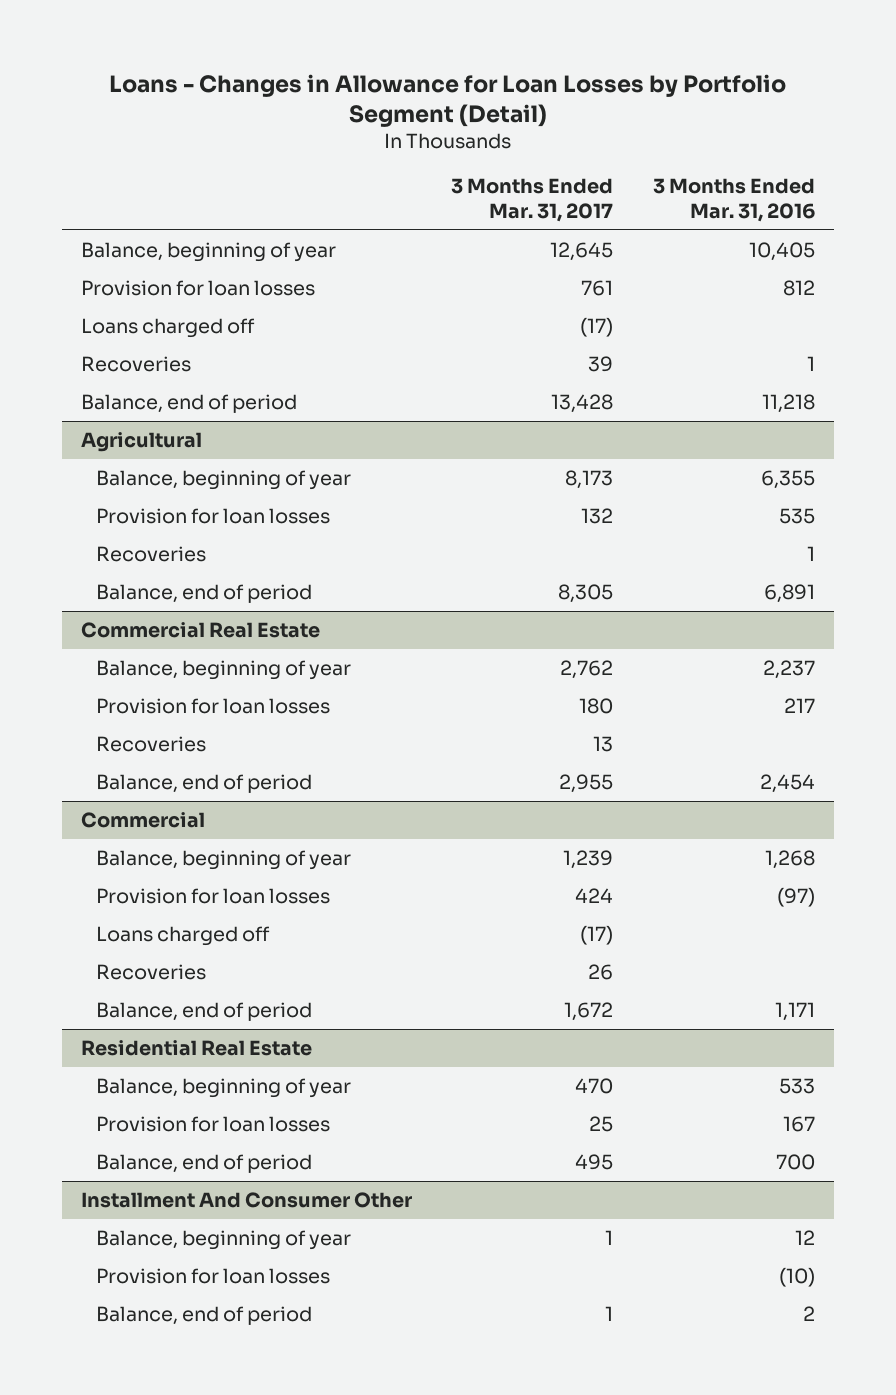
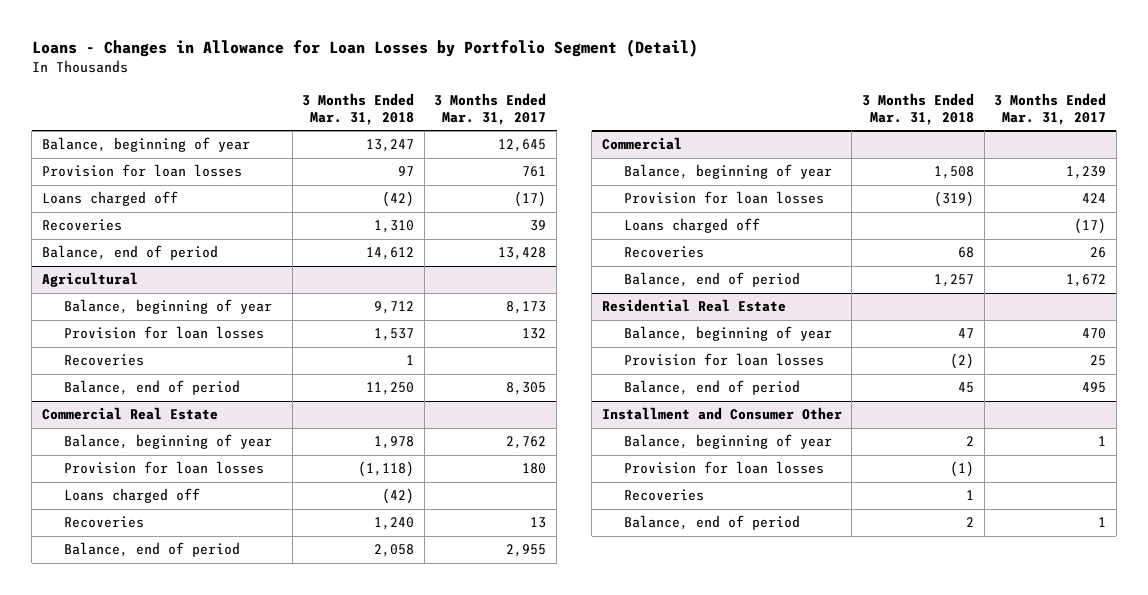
[652,178,815,222] 3 Months Ended Mar. 31, 2016 -> none
none -> [302,92,415,125] 3 Months Ended Mar. 31, 2018
none -> [63,488,200,504] Loans charged off
[81,1192,413,1209] Installment And Consumer Other -> [601,407,842,421] Installment and Consumer Other
none -> [623,489,704,502] Recoveries

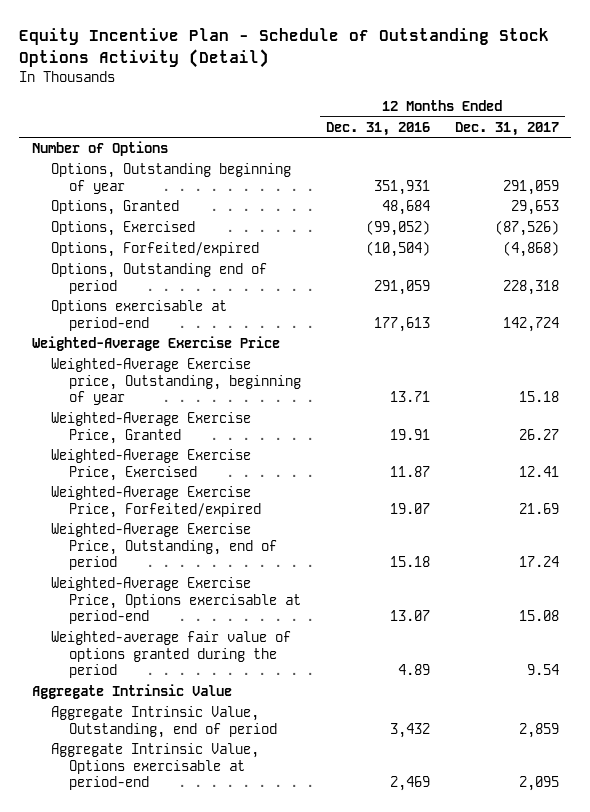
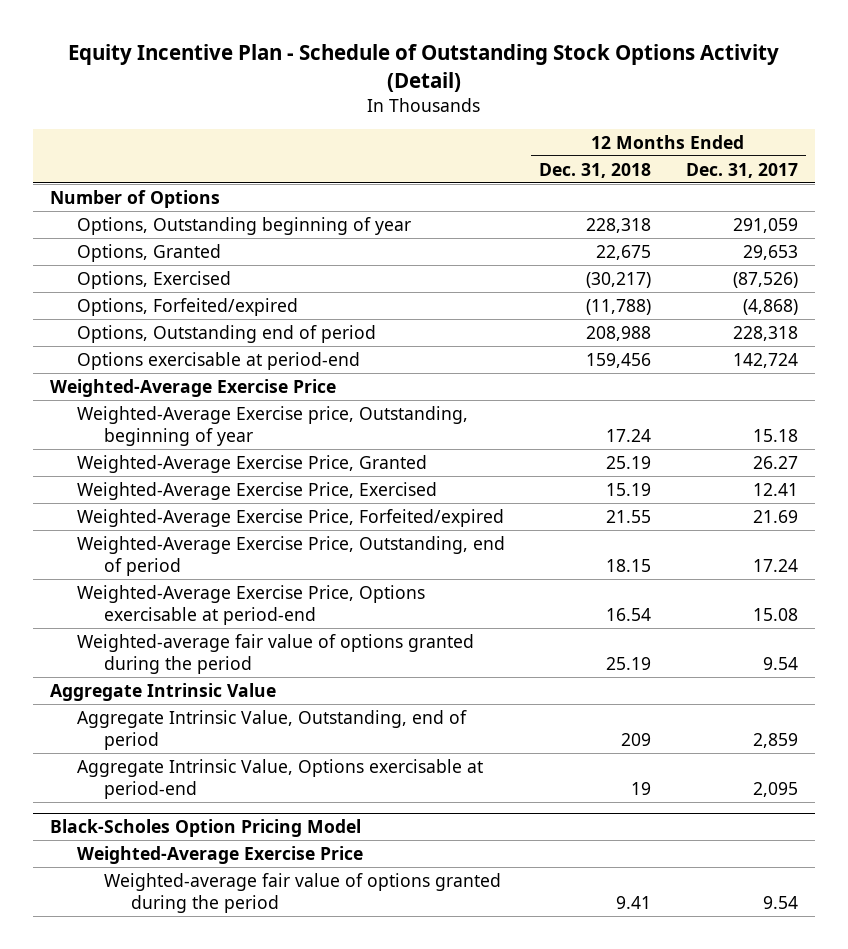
[326,121,431,136] Dec. 31, 2016 -> none
none -> [539,162,652,178] Dec. 31, 2018
none -> [50,818,362,837] Black-Scholes Option Pricing Model
none -> [76,845,363,864] Weighted-Average Exercise Price
none -> [103,872,501,913] Weighted-average fair value of options granted during the period

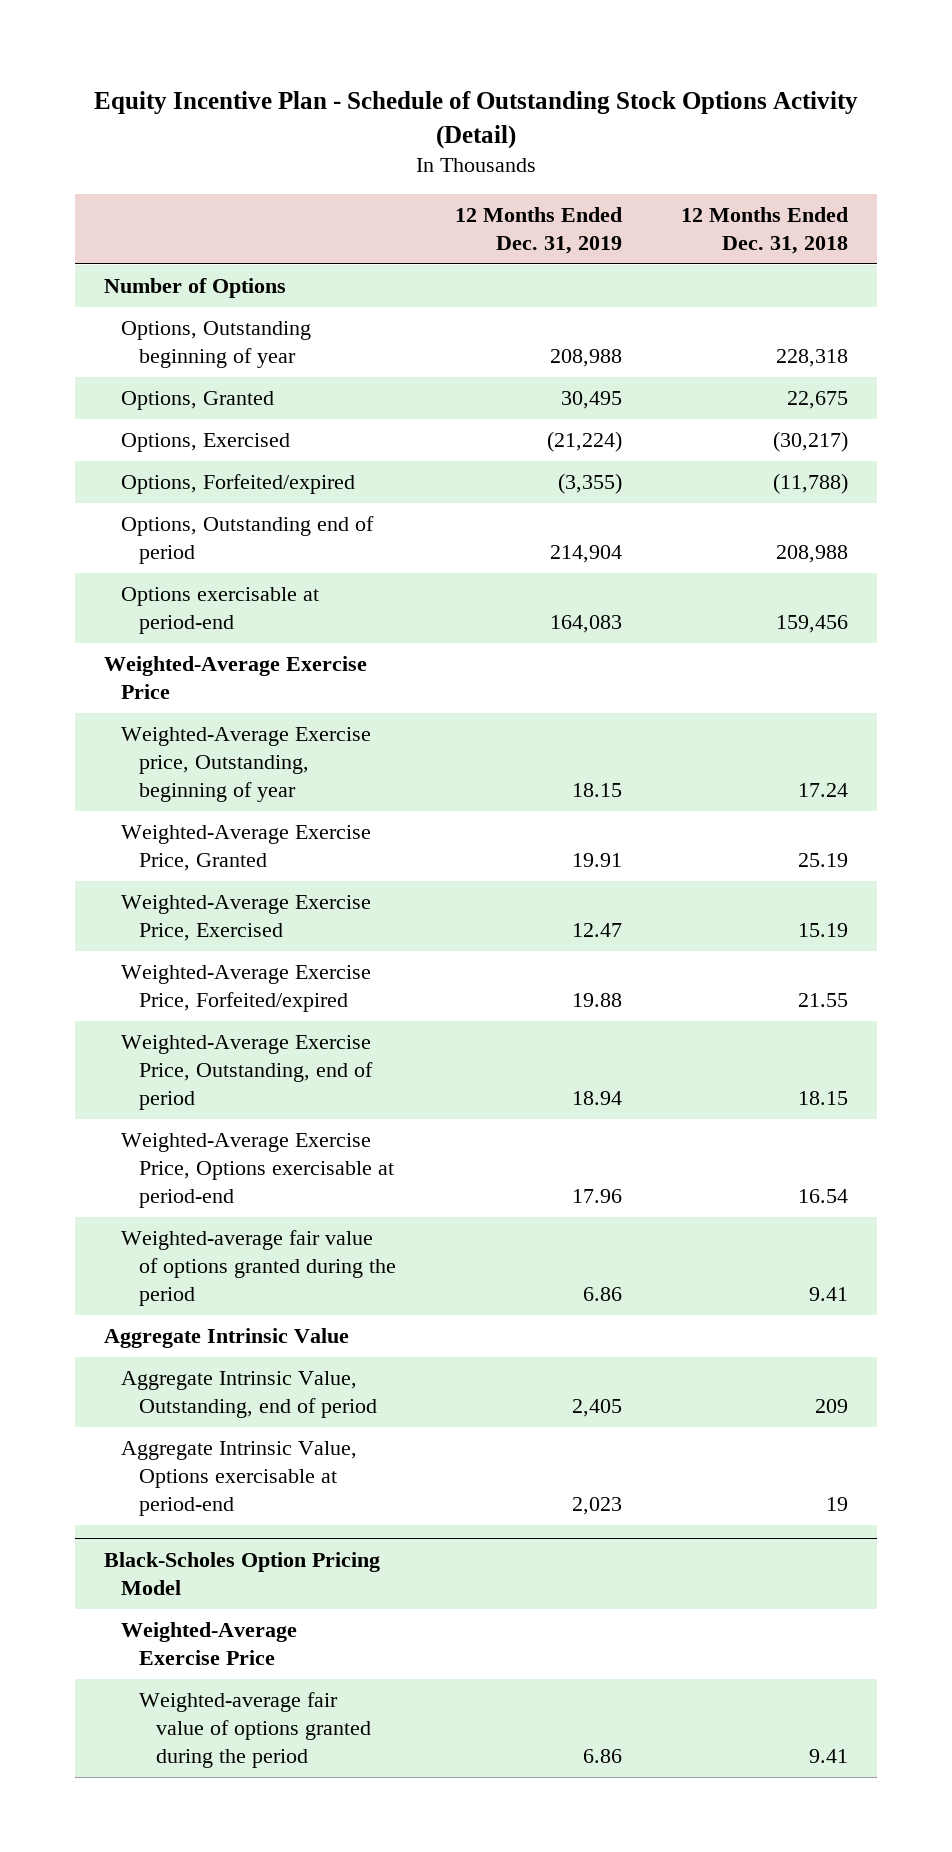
[685,162,798,178] Dec. 31, 2017 -> none
none -> [454,207,622,254] 12 Months Ended Dec. 31, 2019
[606,656,652,670] 25.19 -> [808,1286,848,1301] 9.41

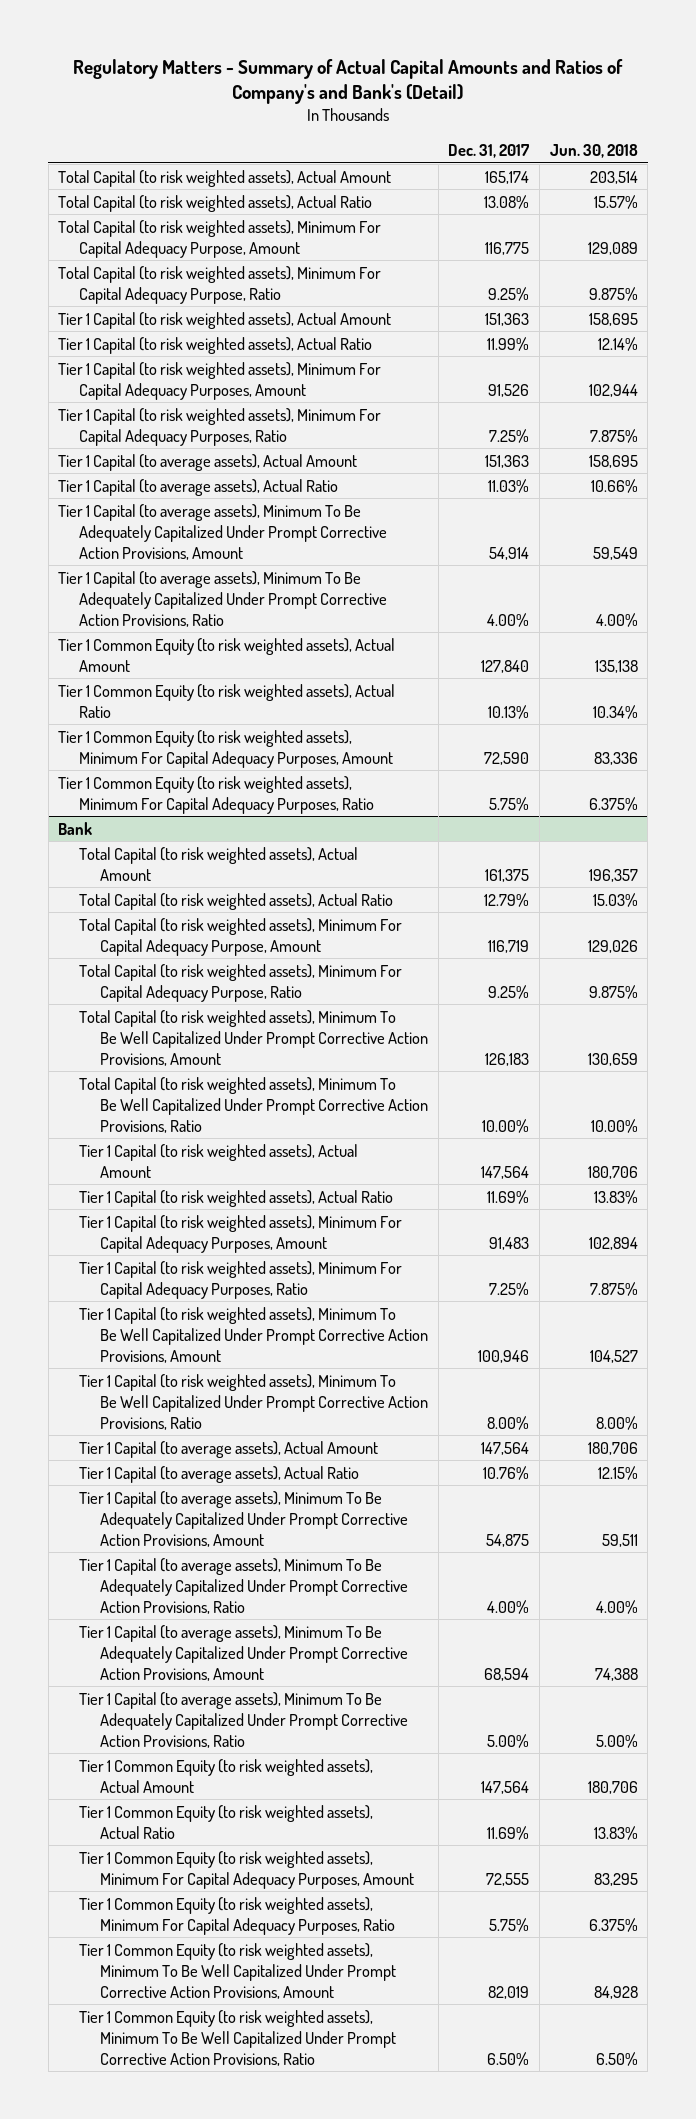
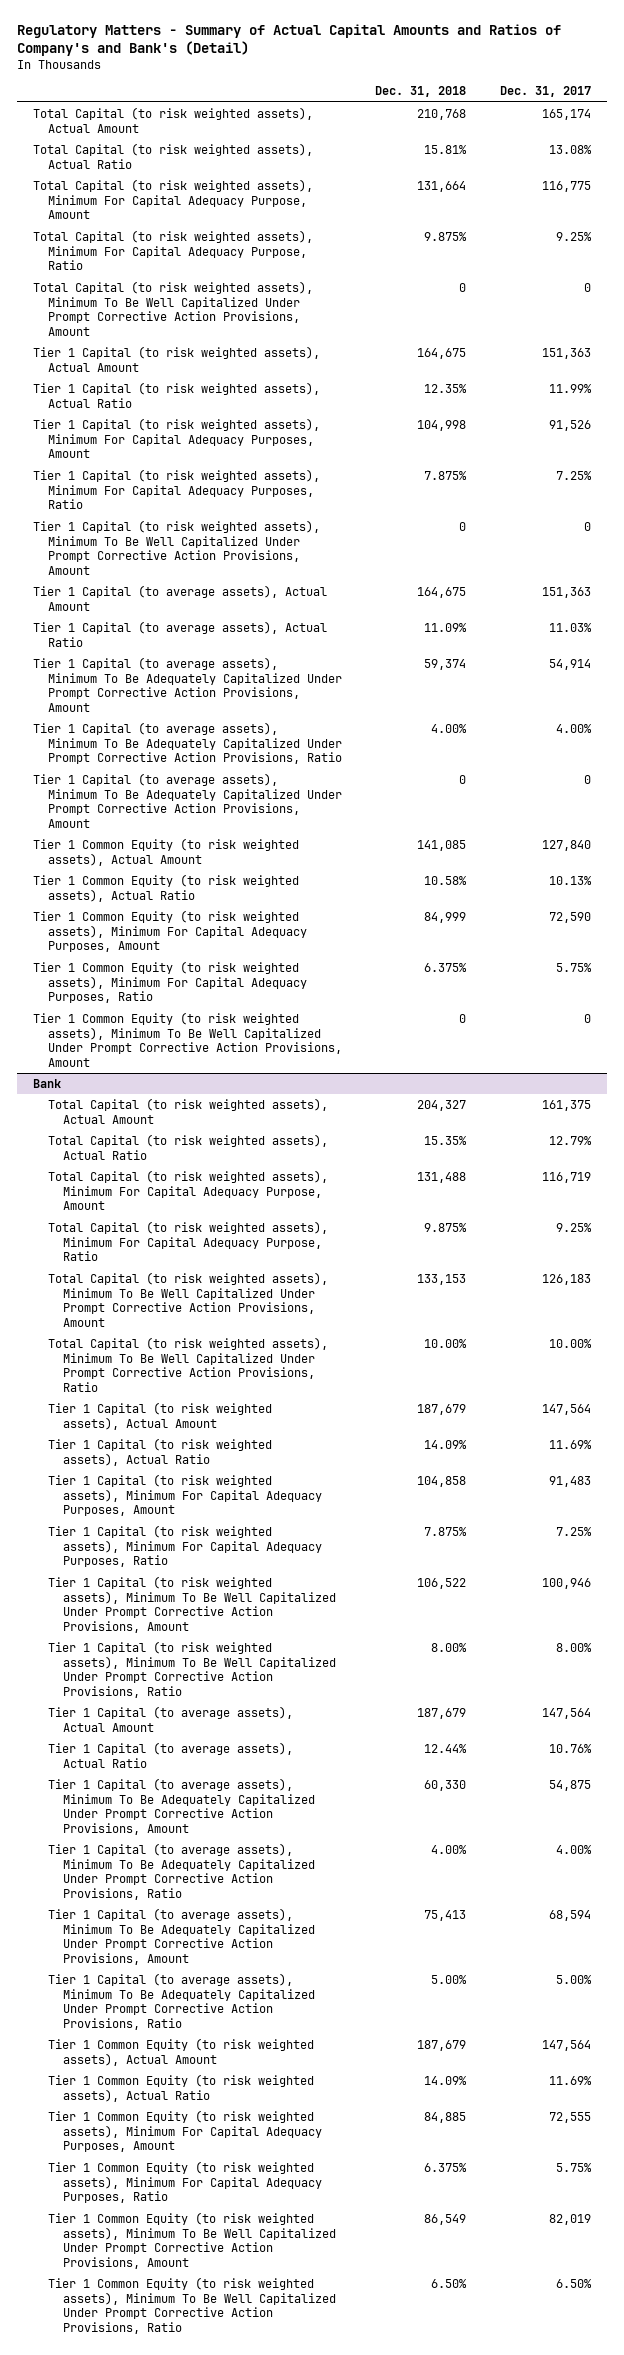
[549,143,638,158] Jun. 30, 2018 -> none
none -> [375,86,467,98] Dec. 31, 2018
none -> [33,280,314,337] Total Capital (to risk weighted assets), Minimum To Be Well Capitalized Under Prompt Corrective Action Provisions, Amount
none -> [33,519,321,576] Tier 1 Capital (to risk weighted assets), Minimum To Be Well Capitalized Under Prompt Corrective Action Provisions, Amount
none -> [33,772,343,829] Tier 1 Capital (to average assets), Minimum To Be Adequately Capitalized Under Prompt Corrective Action Provisions, Amount
none -> [33,1011,343,1068] Tier 1 Common Equity (to risk weighted assets), Minimum To Be Well Capitalized Under Prompt Corrective Action Provisions, Amount

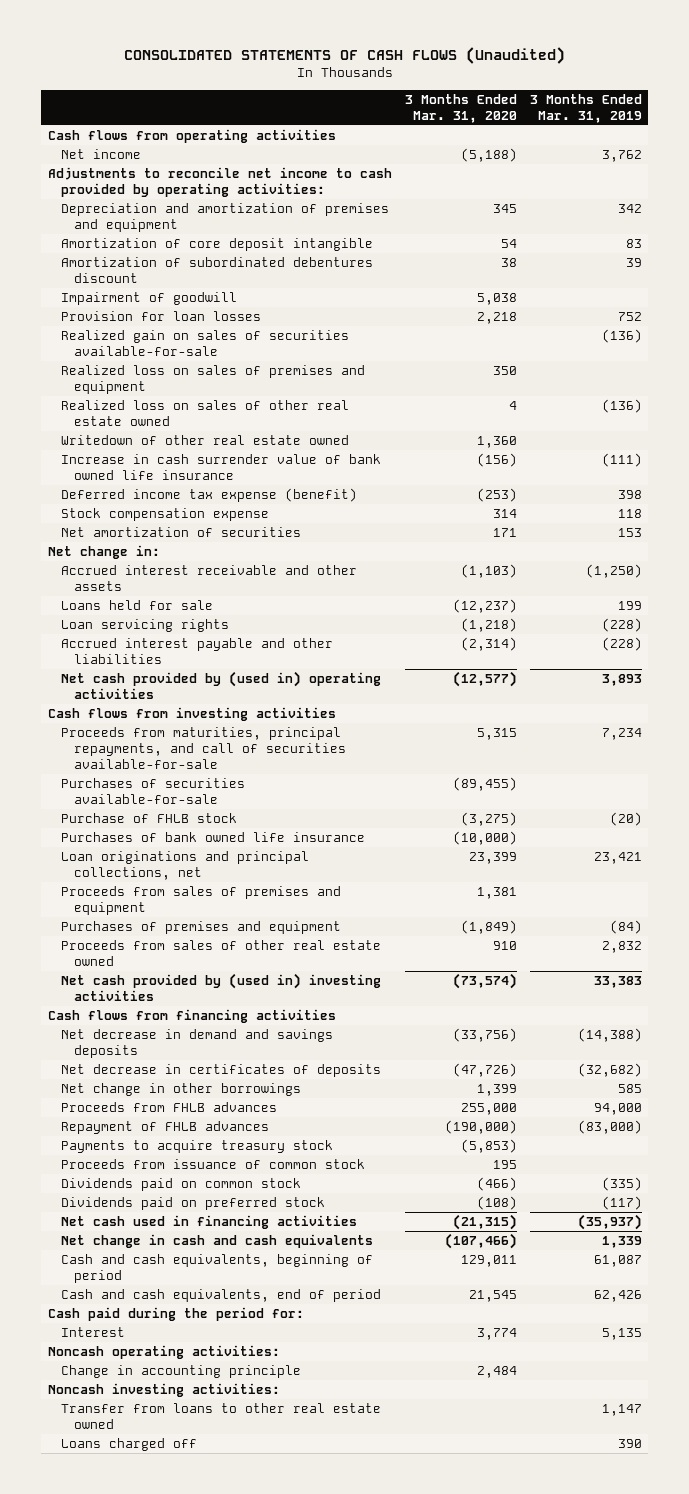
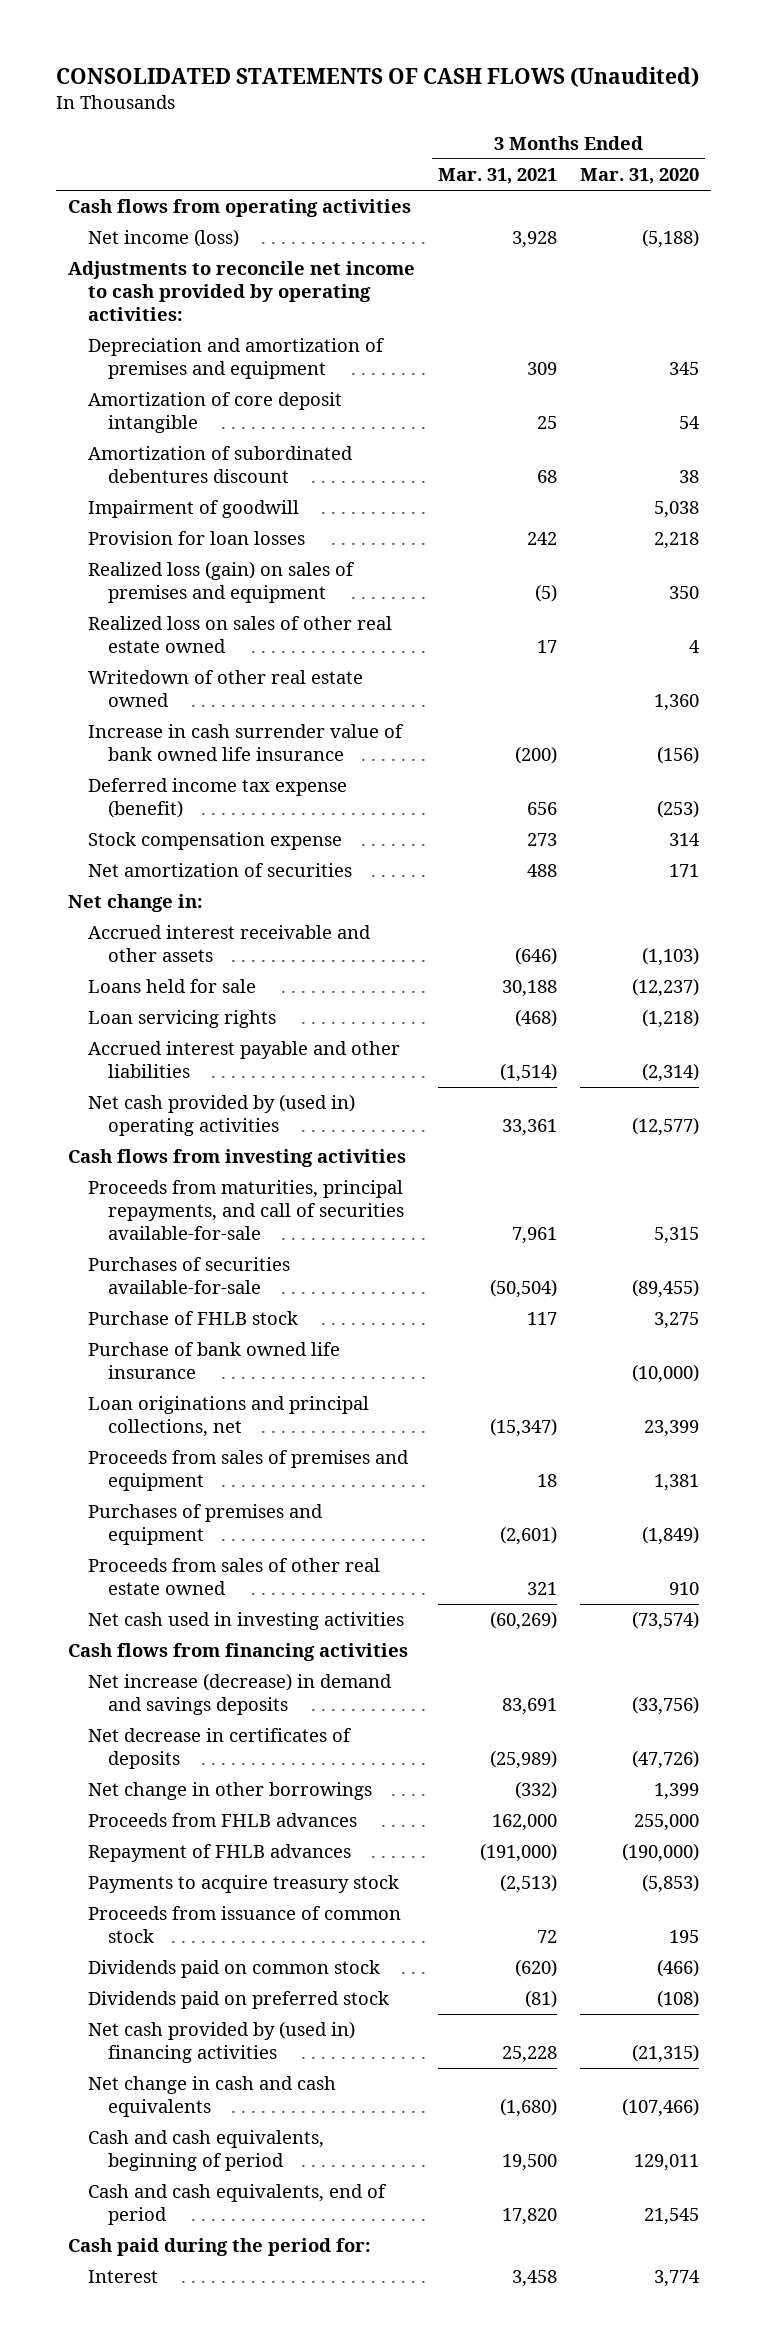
[529,93,642,123] 3 Months Ended Mar. 31, 2019 -> none
none -> [437,168,557,185] Mar. 31, 2021
[61,148,142,159] Net income -> [87,229,239,248] Net income (loss)
[61,329,350,356] Realized gain on sales of securities available-for-sale -> none
[61,364,366,394] Realized loss on sales of premises and equipment -> [87,561,355,604] Realized loss (gain) on sales of premises and equipment
[460,811,517,826] (3,275) -> [654,1312,700,1330] 3,275
[61,831,366,842] Purchases of bank owned life insurance -> [87,1342,340,1380] Purchase of bank owned life insurance
[61,972,382,1001] Net cash provided by (used in) investing activities -> [87,1612,404,1631] Net cash used in investing activities
[61,1028,334,1058] Net decrease in demand and savings deposits -> [87,1673,392,1716] Net increase (decrease) in demand and savings deposits
[61,1214,358,1229] Net cash used in financing activities -> [87,2021,355,2064] Net cash provided by (used in) financing activities
[47,1344,280,1359] Noncash operating activities: -> none
[61,1364,302,1378] Change in accounting principle -> none
[47,1382,280,1397] Noncash investing activities: -> none
[61,1402,382,1429] Transfer from loans to other real estate owned -> none
[61,1437,198,1451] Loans charged off -> none

